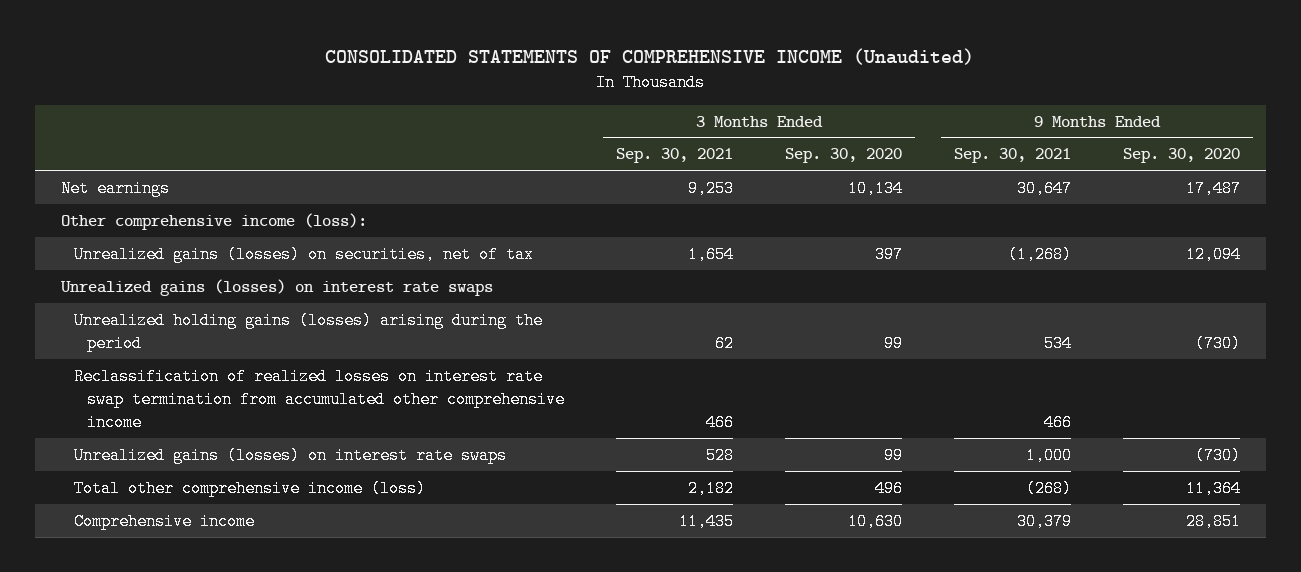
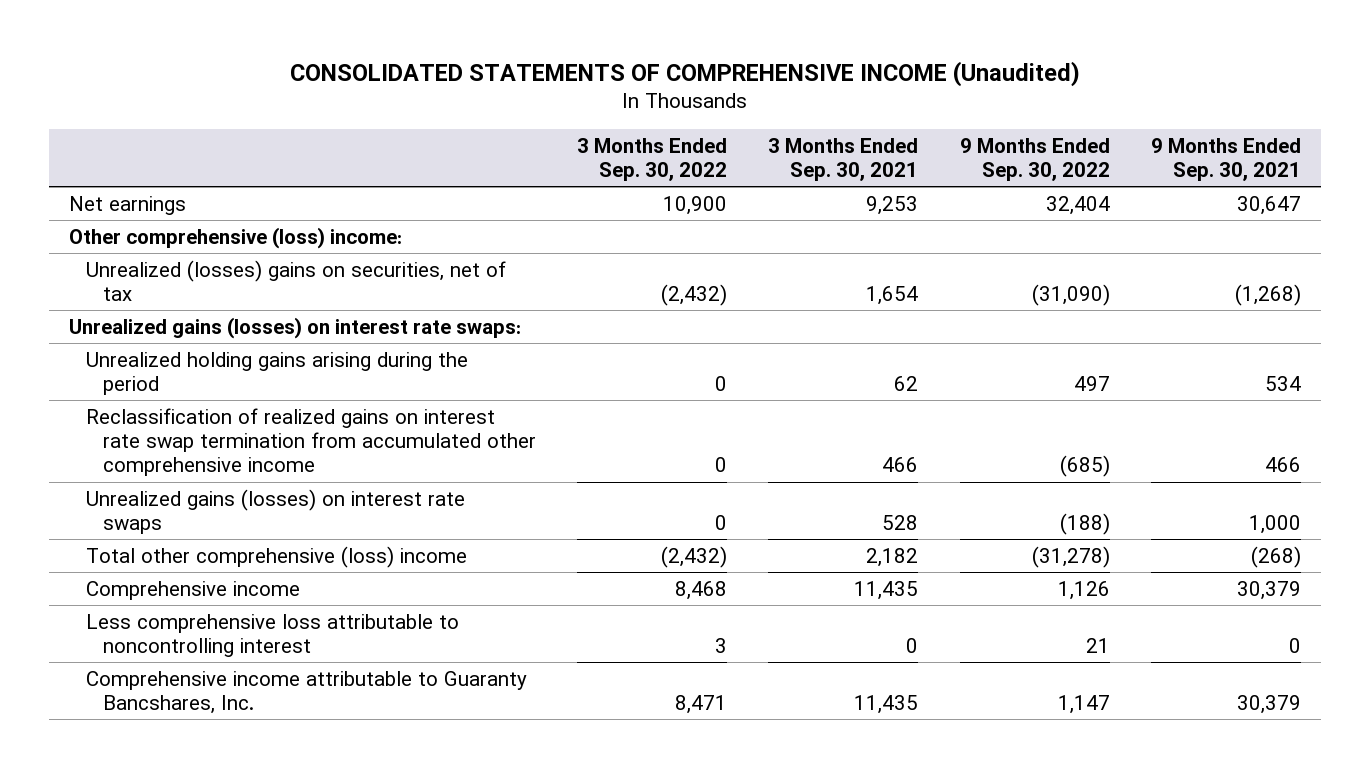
[785,148,903,164] Sep. 30, 2020 -> none
[1123,148,1241,164] Sep. 30, 2020 -> none
none -> [577,137,728,181] 3 Months Ended Sep. 30, 2022
none -> [959,137,1110,181] 9 Months Ended Sep. 30, 2022
[60,212,367,230] Other comprehensive income (loss): -> [69,226,403,249] Other comprehensive (loss) income:
[74,245,535,263] Unrealized gains (losses) on securities, net of tax -> [86,259,507,302] Unrealized (losses) gains on securities, net of tax
[59,278,493,296] Unrealized gains (losses) on interest rate swaps -> [69,316,522,339] Unrealized gains (losses) on interest rate swaps:
[74,311,544,352] Unrealized holding gains (losses) arising during the period -> [86,351,469,396] Unrealized holding gains arising during the period
[74,367,566,431] Reclassification of realized losses on interest rate swap termination from accumulated other comprehensive income -> [86,407,537,477] Reclassification of realized gains on interest rate swap termination from accumulated other comprehensive income
[74,479,427,497] Total other comprehensive income (loss) -> [86,545,468,568] Total other comprehensive (loss) income
none -> [86,613,460,658] Less comprehensive loss attributable to noncontrolling interest
none -> [86,670,528,715] Comprehensive income attributable to Guaranty Bancshares, Inc.

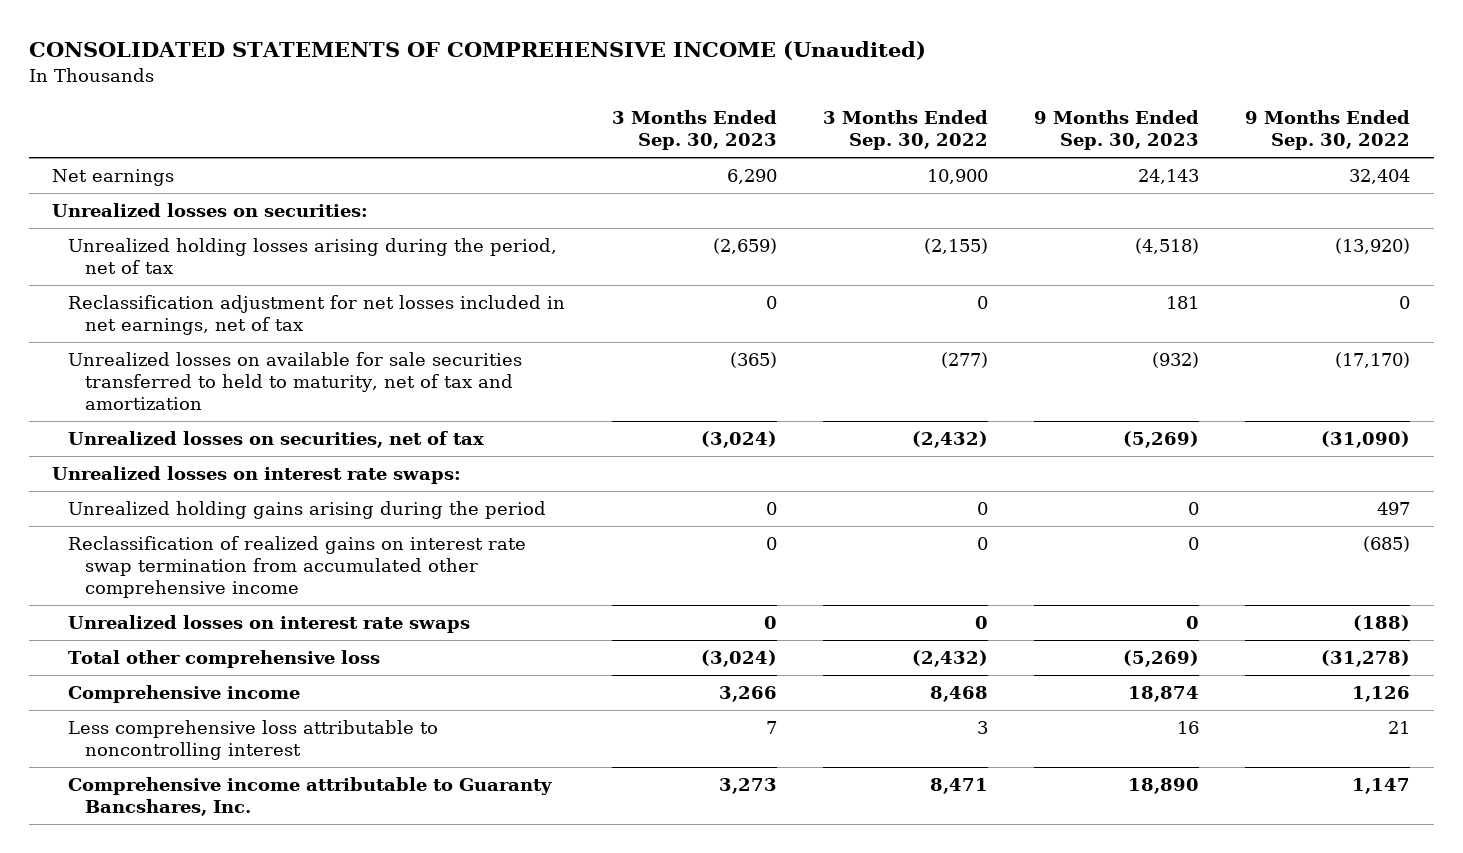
[768,137,919,181] 3 Months Ended Sep. 30, 2021 -> none
[1150,137,1301,181] 9 Months Ended Sep. 30, 2021 -> none
none -> [611,110,777,151] 3 Months Ended Sep. 30, 2023
none -> [1034,110,1200,151] 9 Months Ended Sep. 30, 2023
[69,226,403,249] Other comprehensive (loss) income: -> none
none -> [52,203,369,218] Unrealized losses on securities:
none -> [68,238,558,275] Unrealized holding losses arising during the period, net of tax
none -> [68,295,566,336] Reclassification adjustment for net losses included in net earnings, net of tax
none -> [68,352,523,411] Unrealized losses on available for sale securities transferred to held to maturity, net of tax and amortization
[86,259,507,302] Unrealized (losses) gains on securities, net of tax -> [68,431,485,449] Unrealized losses on securities, net of tax
[69,316,522,339] Unrealized gains (losses) on interest rate swaps: -> [52,466,462,485] Unrealized losses on interest rate swaps:
[86,488,466,535] Unrealized gains (losses) on interest rate swaps -> [68,615,471,634] Unrealized losses on interest rate swaps
[86,545,468,568] Total other comprehensive (loss) income -> [68,650,381,669] Total other comprehensive loss

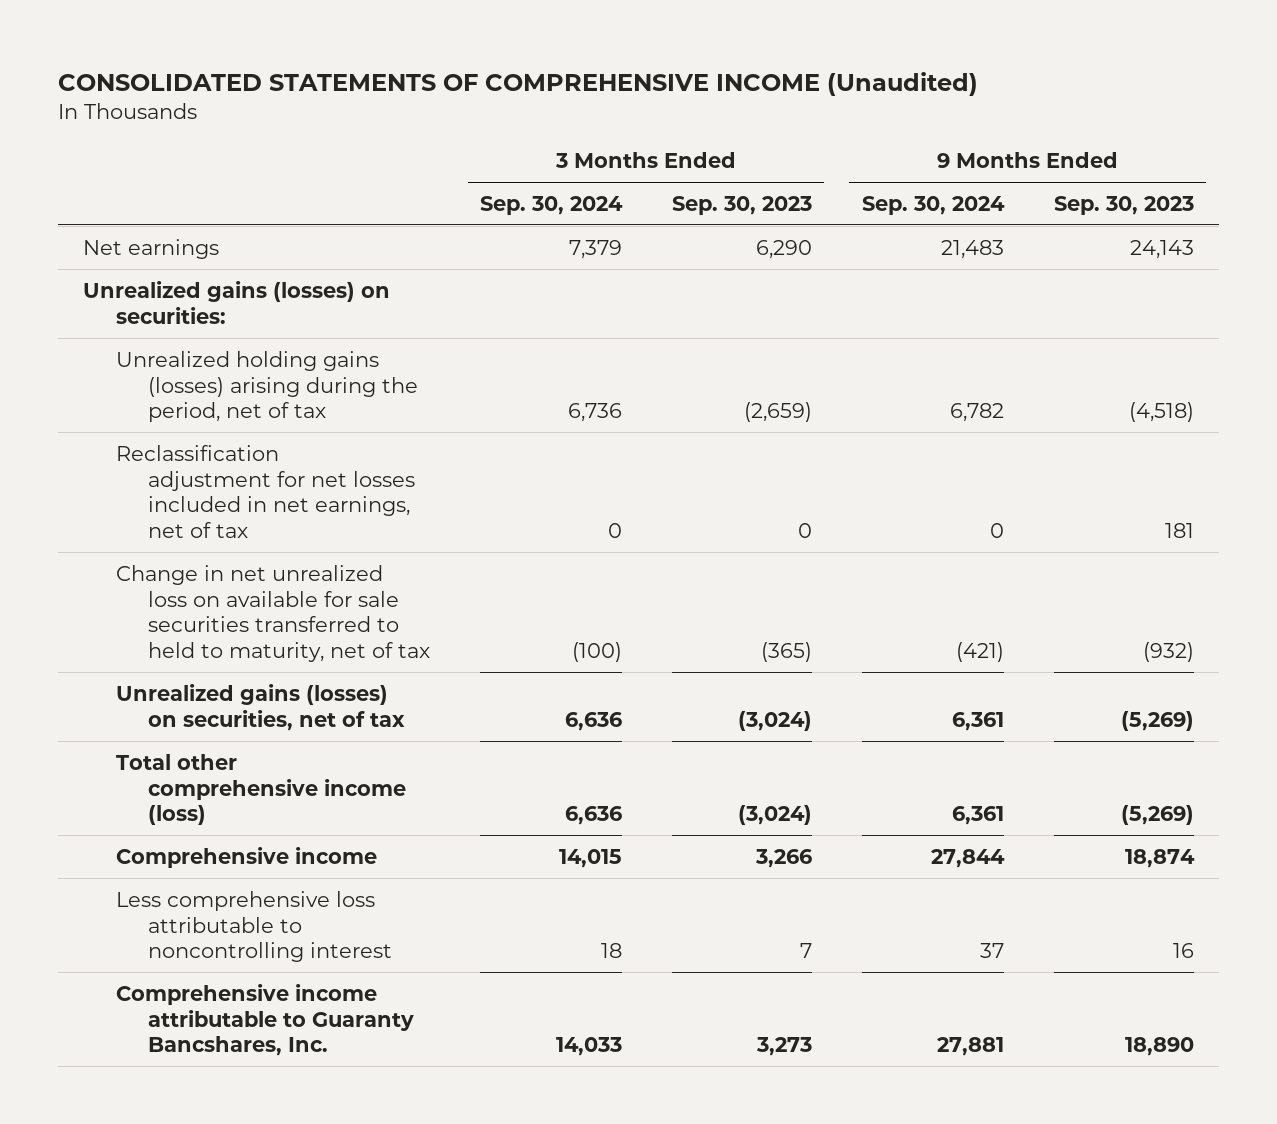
[822,110,988,151] 3 Months Ended Sep. 30, 2022 -> none
[1245,110,1411,151] 9 Months Ended Sep. 30, 2022 -> none
none -> [480,195,624,215] Sep. 30, 2024
none -> [861,195,1005,215] Sep. 30, 2024
[52,203,369,218] Unrealized losses on securities: -> [83,280,391,324] Unrealized gains (losses) on securities:
[68,238,558,275] Unrealized holding losses arising during the period, net of tax -> [115,350,419,423] Unrealized holding gains (losses) arising during the period, net of tax
[52,466,462,485] Unrealized losses on interest rate swaps: -> none
[68,501,547,520] Unrealized holding gains arising during the period -> none
[68,536,527,599] Reclassification of realized gains on interest rate swap termination from accumulated other comprehensive income -> none
[68,615,471,634] Unrealized losses on interest rate swaps -> none
[68,352,523,411] Unrealized losses on available for sale securities transferred to held to maturity, net of tax and amortization -> [115,564,431,663] Change in net unrealized loss on available for sale securities transferred to held to maturity, net of tax
[68,431,485,449] Unrealized losses on securities, net of tax -> [115,683,406,731] Unrealized gains (losses) on securities, net of tax
[68,650,381,669] Total other comprehensive loss -> [115,753,407,826] Total other comprehensive income (loss)

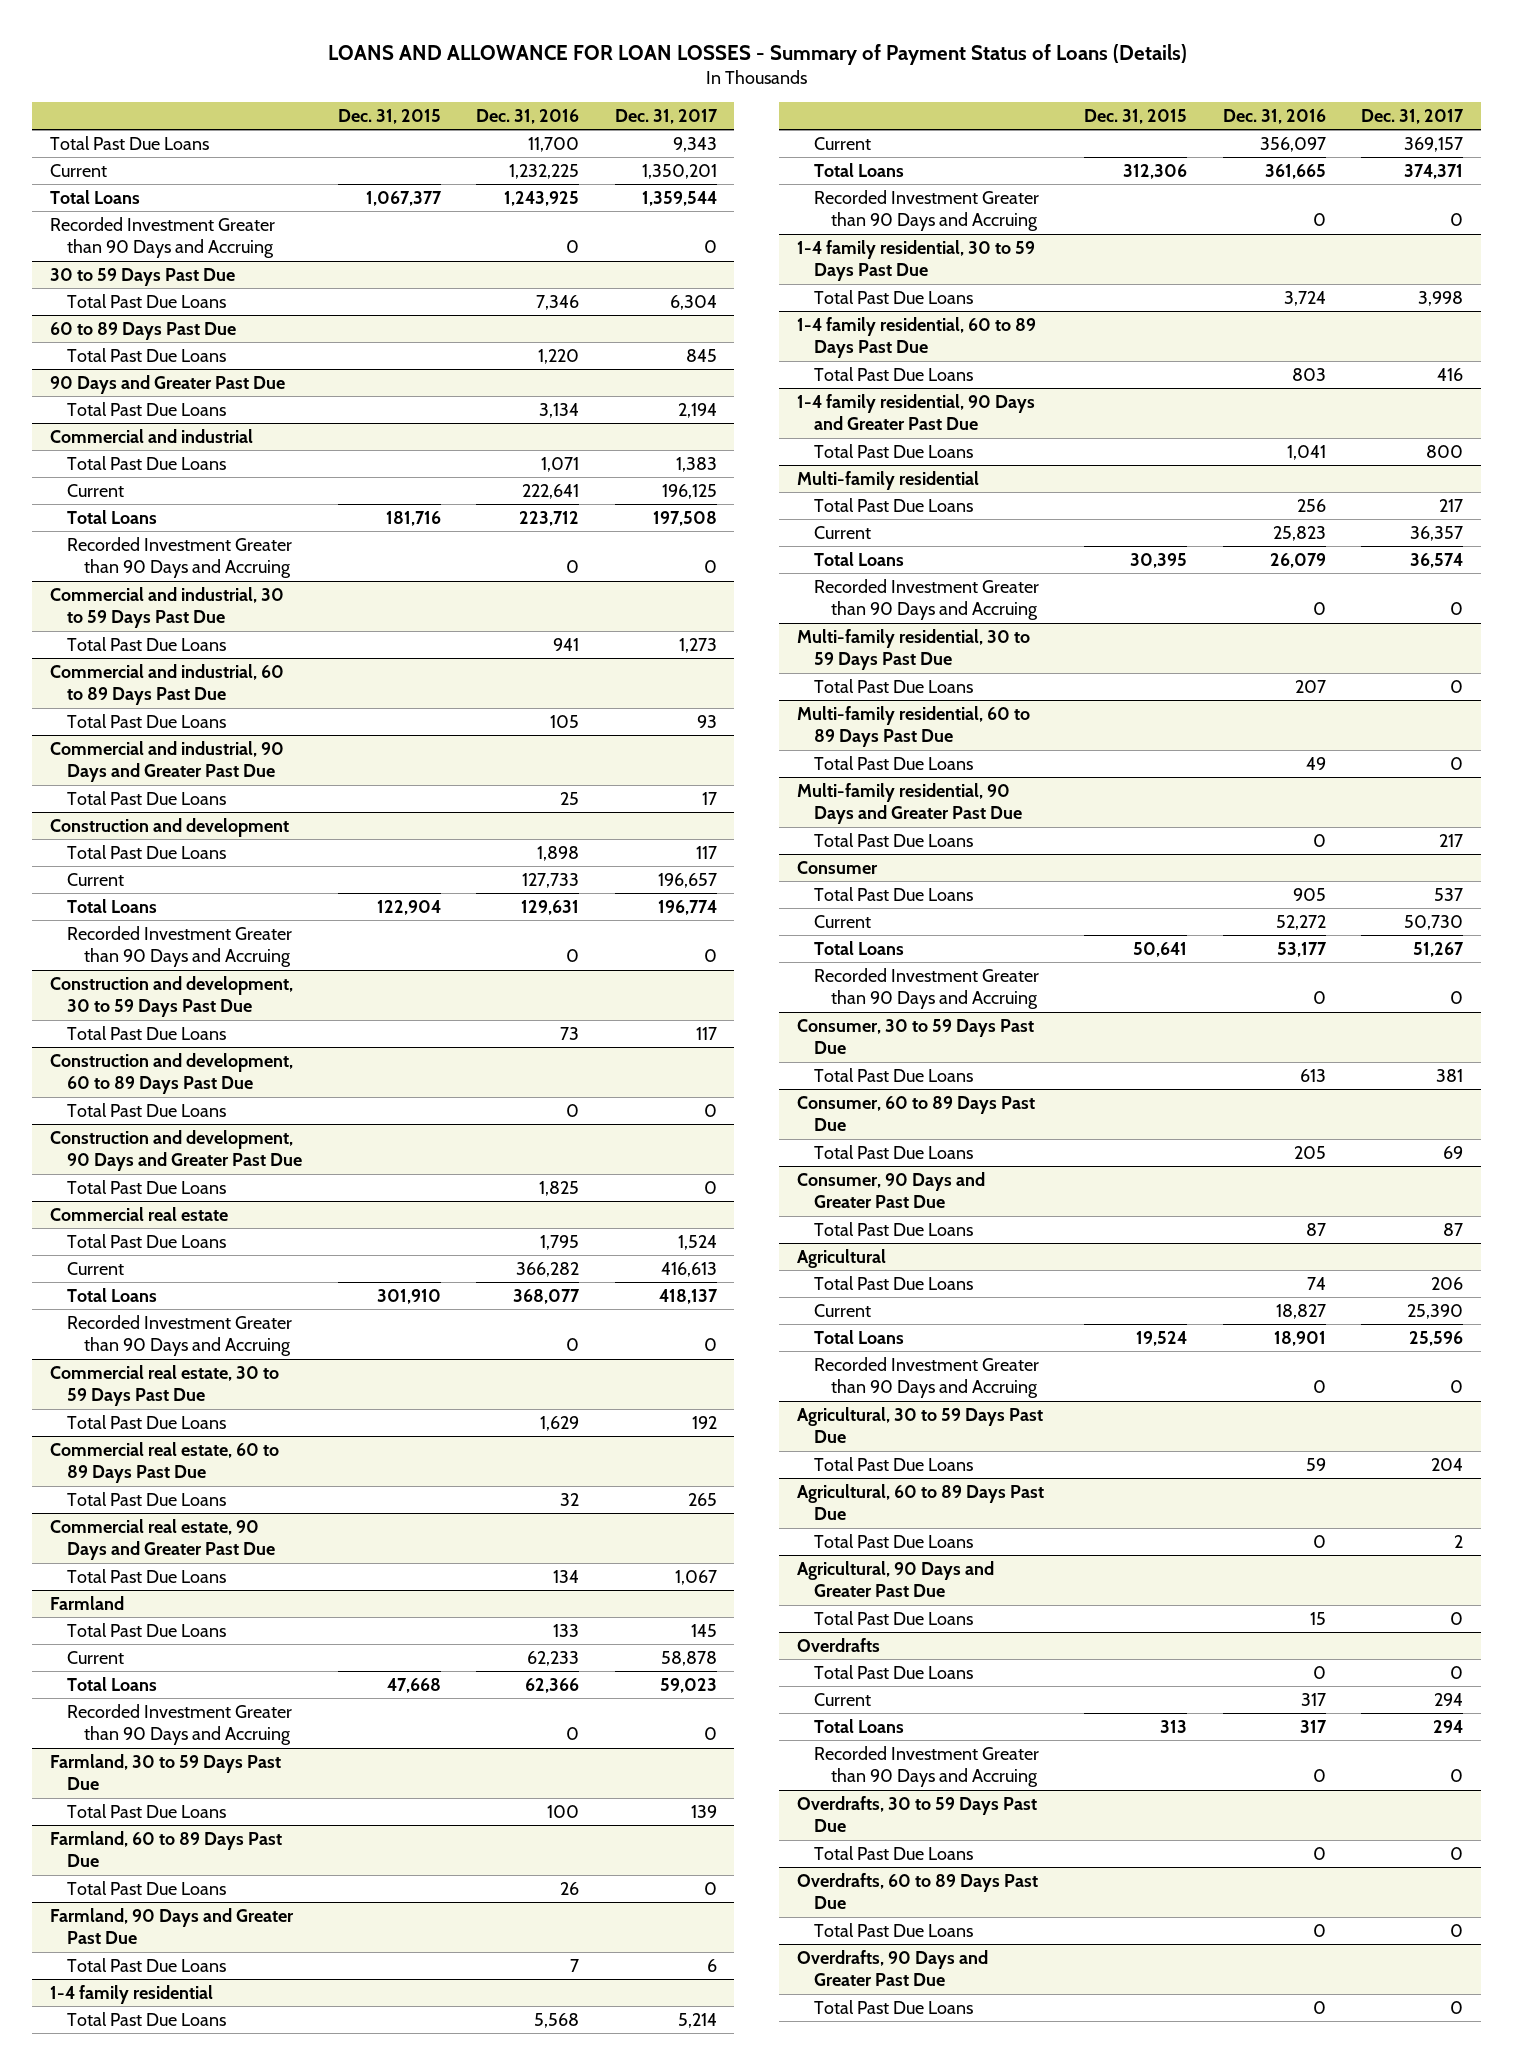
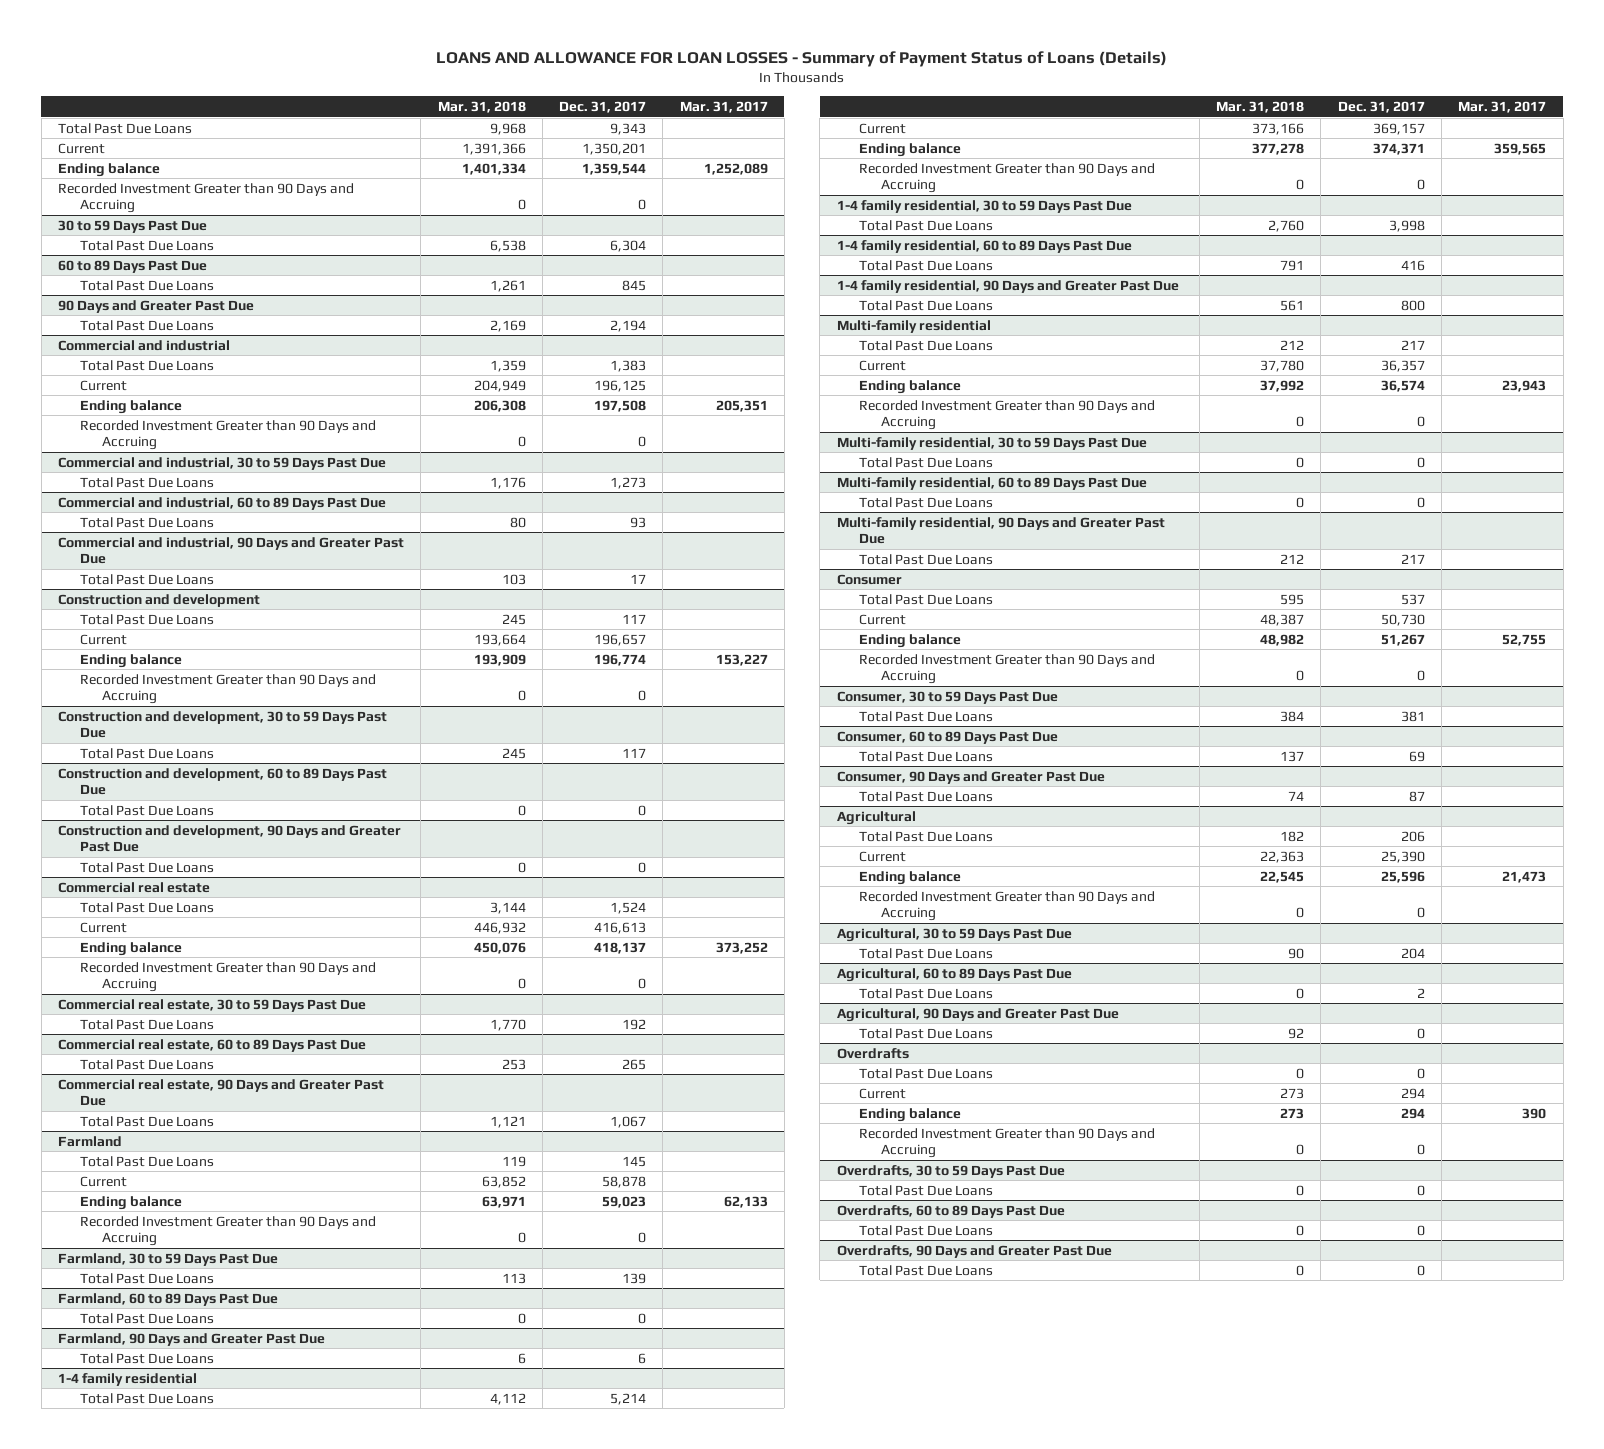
[337,108,441,124] Dec. 31, 2015 -> none
[476,108,580,124] Dec. 31, 2016 -> none
none -> [437,101,526,114] Mar. 31, 2018
none -> [679,101,768,114] Mar. 31, 2017
[50,189,141,204] Total Loans -> [57,162,160,177] Ending balance
[67,509,158,524] Total Loans -> [79,399,182,414] Ending balance
[67,898,158,913] Total Loans -> [79,653,182,668] Ending balance
[67,1287,158,1302] Total Loans -> [79,941,182,956] Ending balance
[67,1676,158,1691] Total Loans -> [79,1195,182,1210] Ending balance
[813,162,904,177] Total Loans -> [858,142,961,157] Ending balance
[813,551,904,566] Total Loans -> [858,379,961,394] Ending balance
[813,940,904,955] Total Loans -> [858,633,961,648] Ending balance
[813,1329,904,1344] Total Loans -> [858,870,961,885] Ending balance
[813,1718,904,1733] Total Loans -> [858,1107,961,1122] Ending balance

